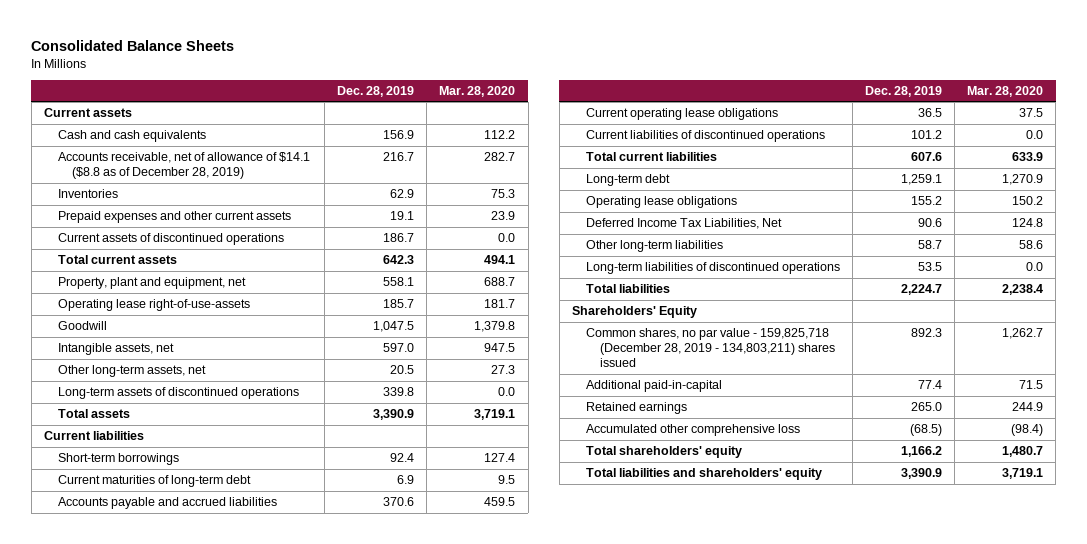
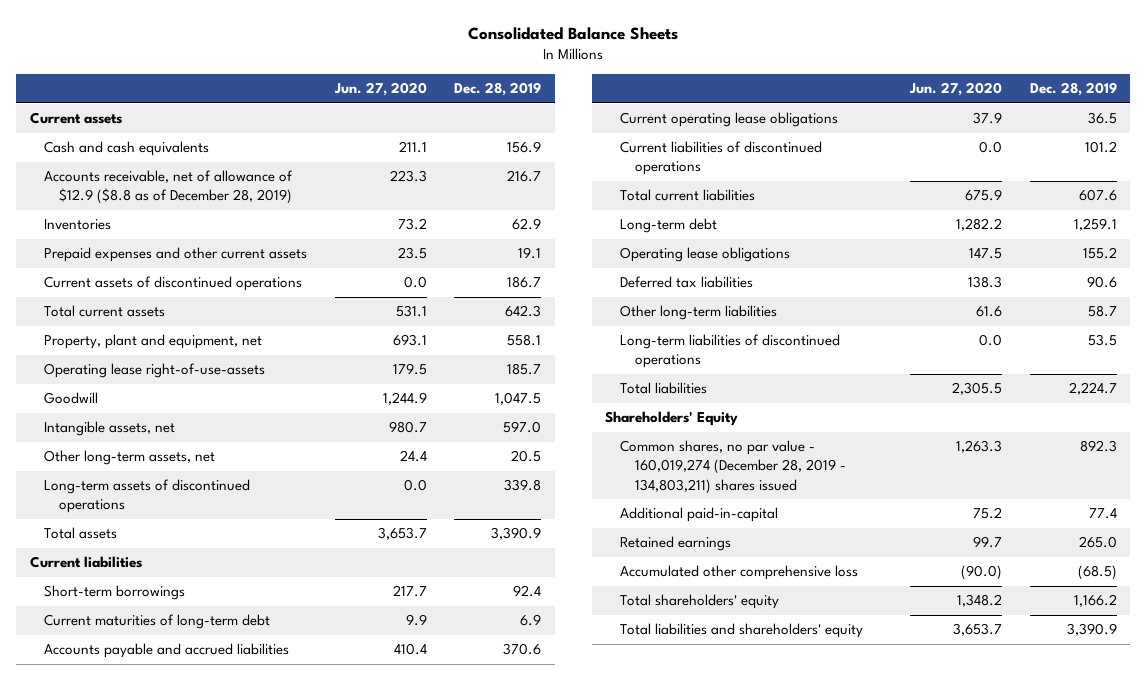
[439,86,516,98] Mar. 28, 2020 -> none
none -> [333,82,427,97] Jun. 27, 2020
[58,152,311,180] Accounts receivable, net of allowance of $14.1 ($8.8 as of December 28, 2019) -> [44,170,294,205] Accounts receivable, net of allowance of $12.9 ($8.8 as of December 28, 2019)
[585,218,782,230] Deferred Income Tax Liabilities, Net -> [620,276,754,289] Deferred tax liabilities
[585,328,835,368] Common shares, no par value - 159,825,718 (December 28, 2019 - 134,803,211) shares issued -> [620,440,846,494] Common shares, no par value - 160,019,274 (December 28, 2019 - 134,803,211) shares issued

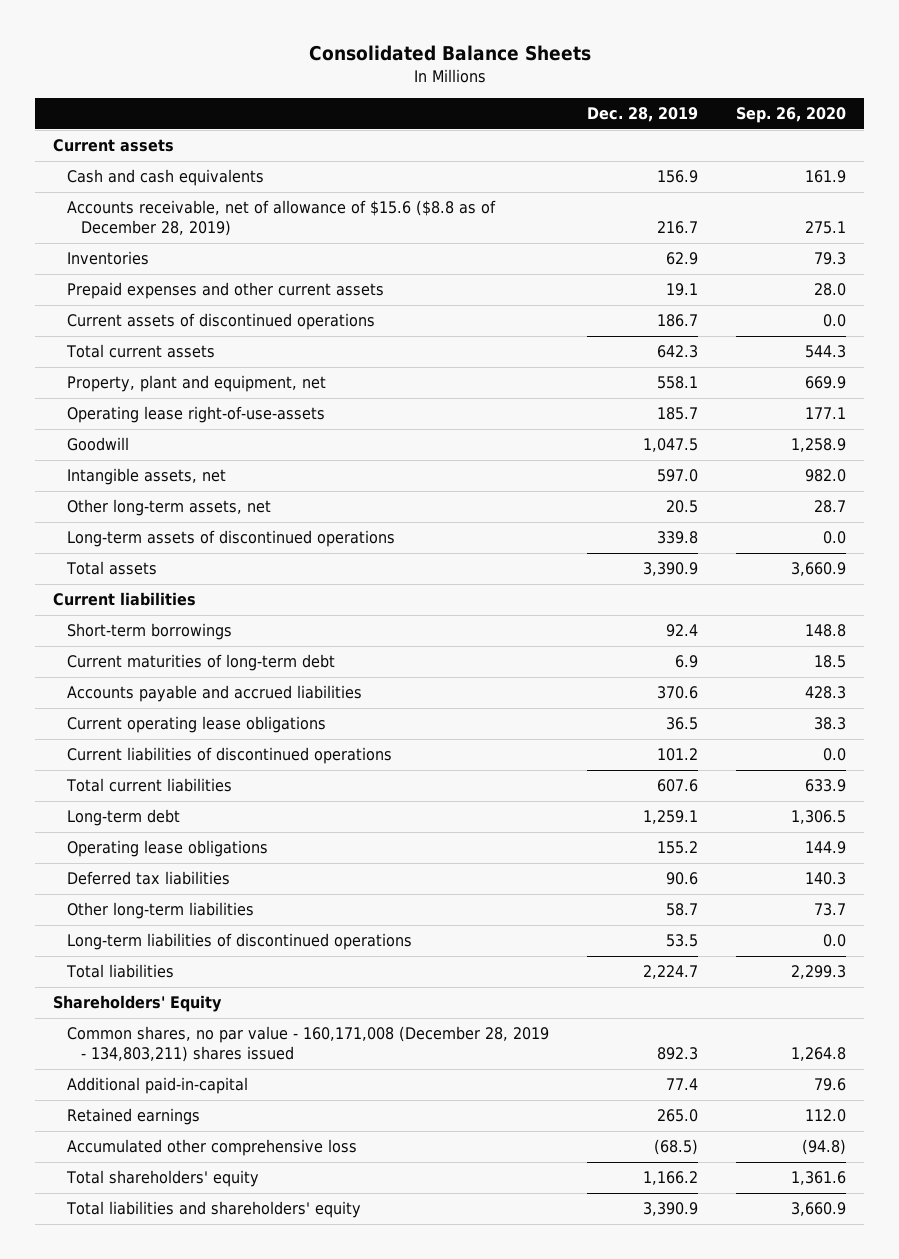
[333,82,427,97] Jun. 27, 2020 -> none
none -> [735,107,846,124] Sep. 26, 2020
[44,170,294,205] Accounts receivable, net of allowance of $12.9 ($8.8 as of December 28, 2019) -> [67,200,497,236] Accounts receivable, net of allowance of $15.6 ($8.8 as of December 28, 2019)
[620,440,846,494] Common shares, no par value - 160,019,274 (December 28, 2019 - 134,803,211) shares issued -> [67,1026,550,1062] Common shares, no par value - 160,171,008 (December 28, 2019 - 134,803,211) shares issued

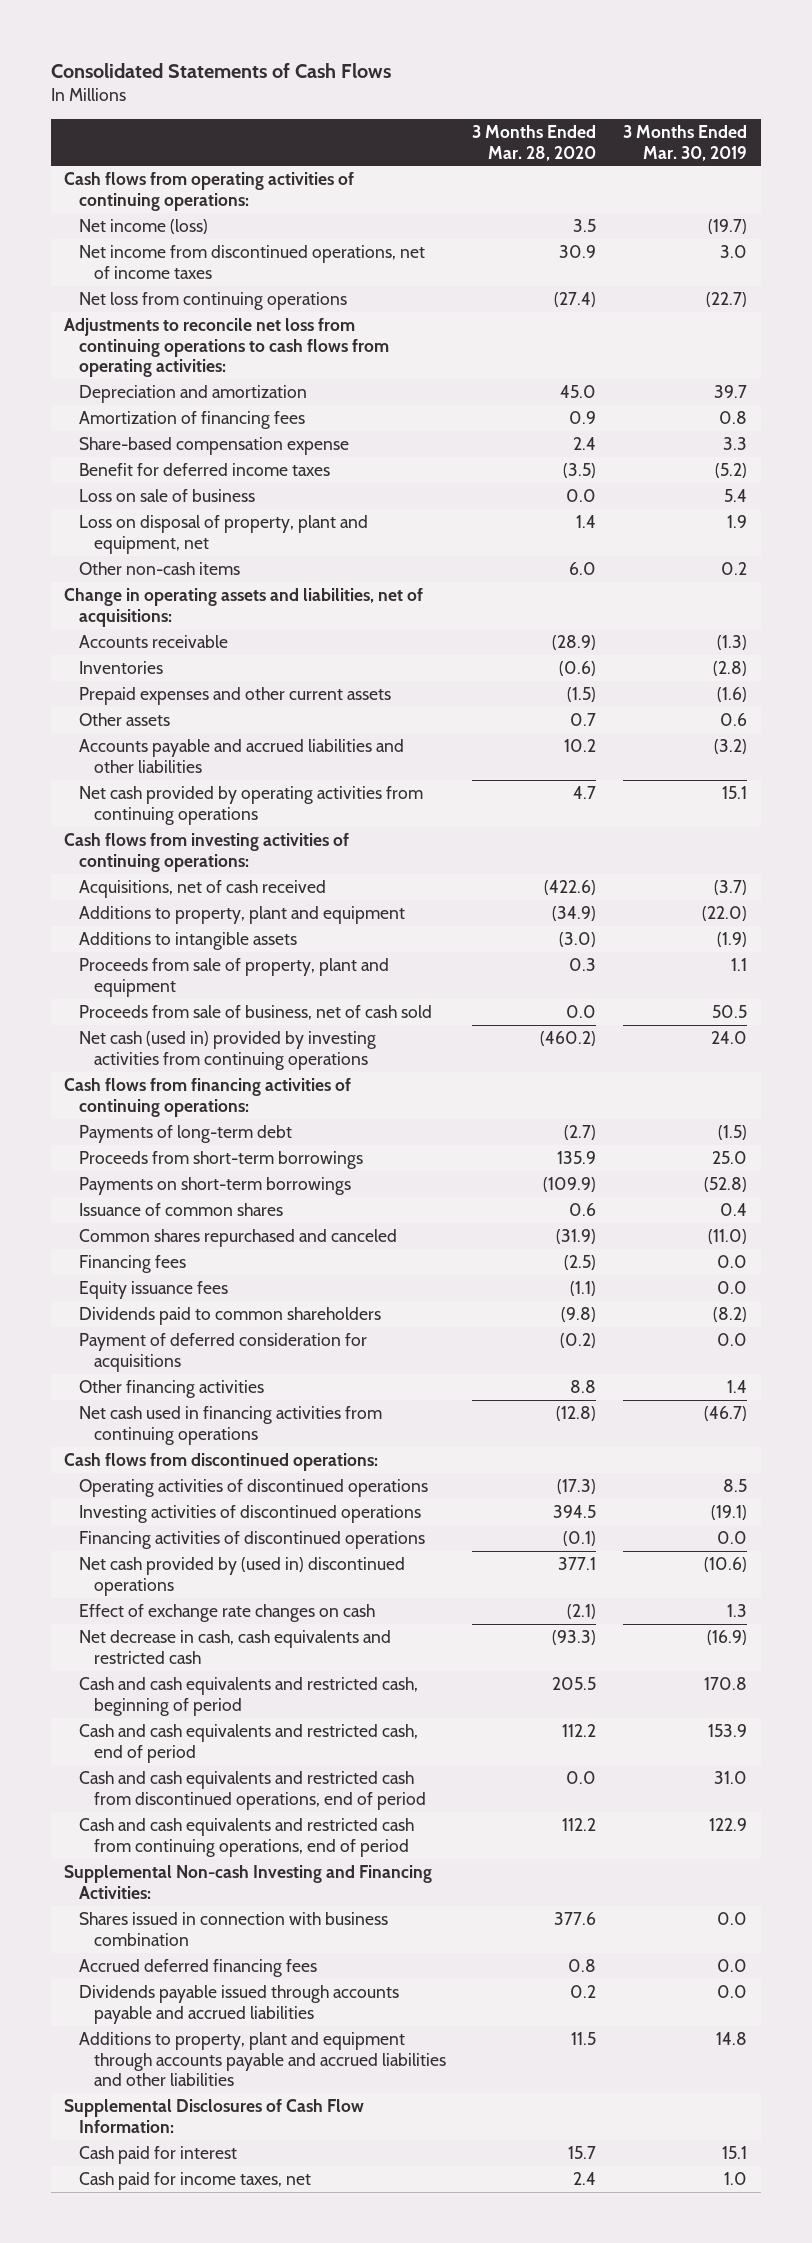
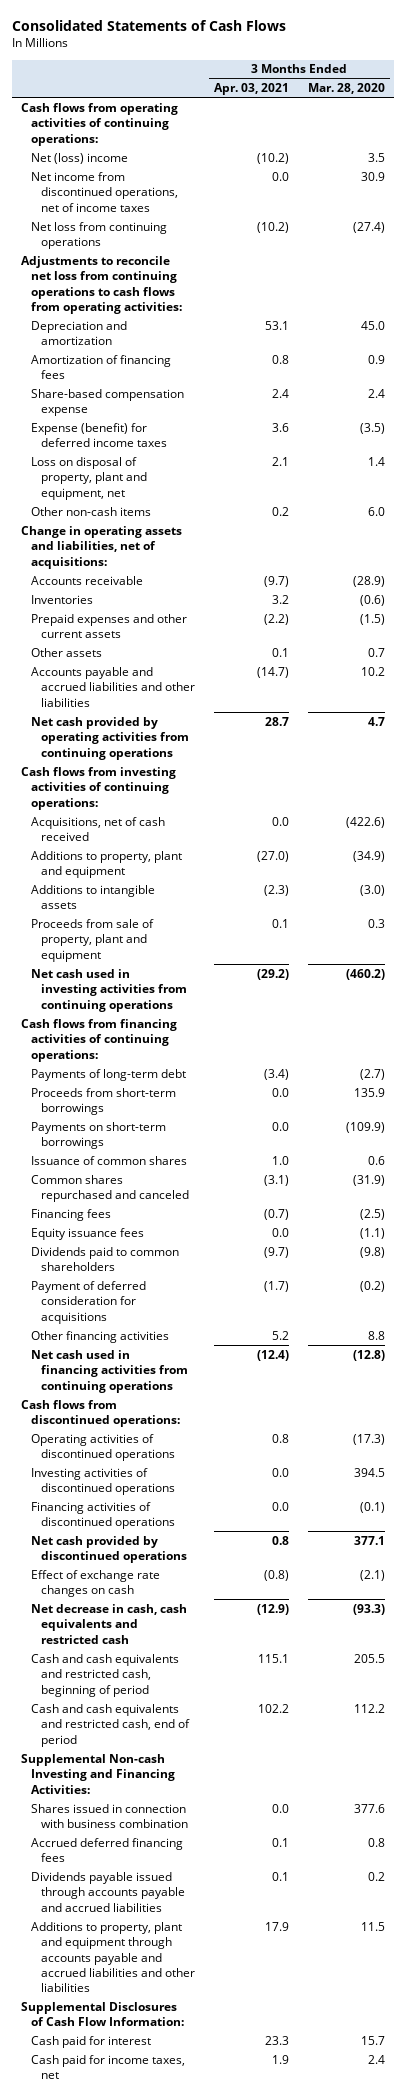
[623,124,748,161] 3 Months Ended Mar. 30, 2019 -> none
none -> [213,83,289,96] Apr. 03, 2021
[79,219,209,235] Net income (loss) -> [31,152,129,164] Net (loss) income
[79,489,256,503] Loss on sale of business -> none
[79,463,331,477] Benefit for deferred income taxes -> [31,422,167,448] Expense (benefit) for deferred income taxes
[79,1005,433,1021] Proceeds from sale of business, net of cash sold -> none
[79,1031,377,1070] Net cash (used in) provided by investing activities from continuing operations -> [31,968,187,1012] Net cash used in investing activities from continuing operations
[79,1557,406,1596] Net cash provided by (used in) discontinued operations -> [31,1535,187,1564] Net cash provided by discontinued operations
[79,1771,426,1810] Cash and cash equivalents and restricted cash from discontinued operations, end of period -> none
[79,1818,415,1857] Cash and cash equivalents and restricted cash from continuing operations, end of period -> none

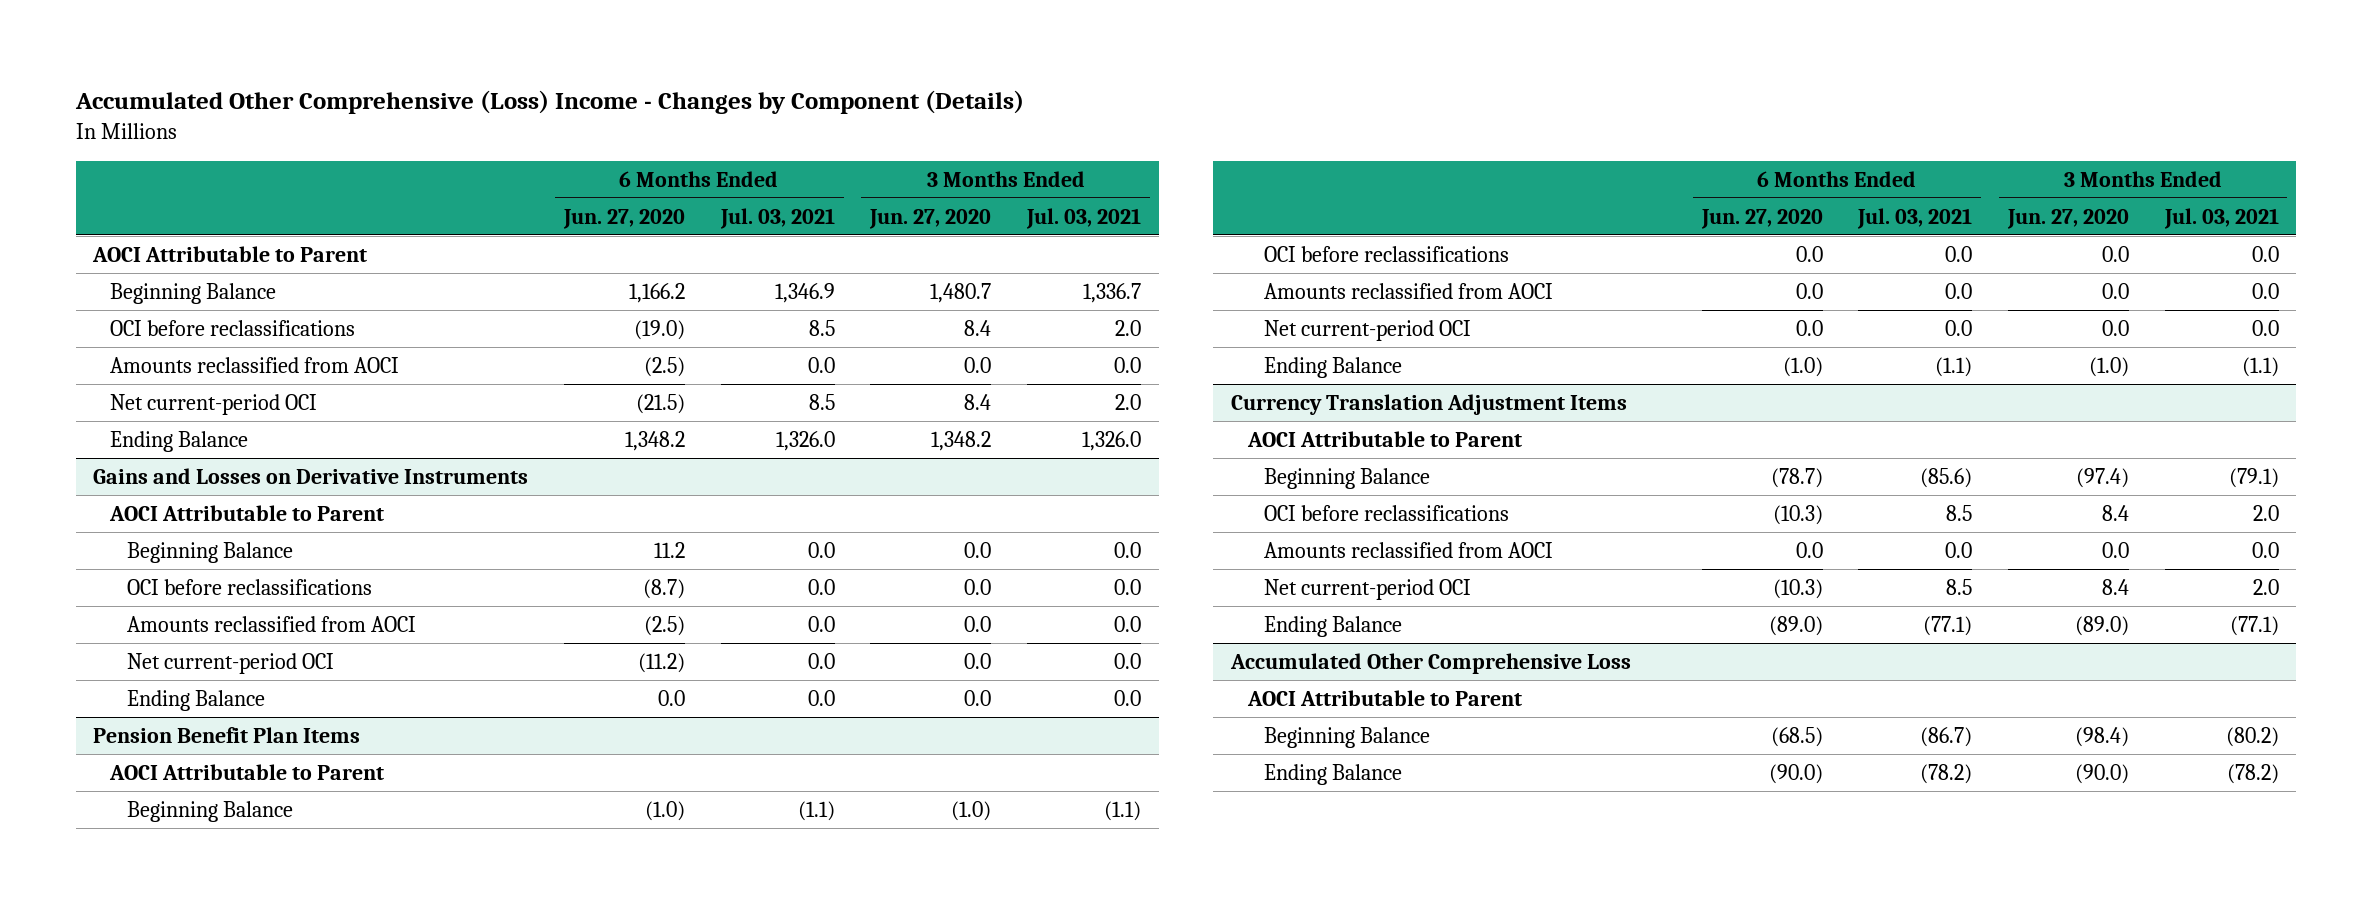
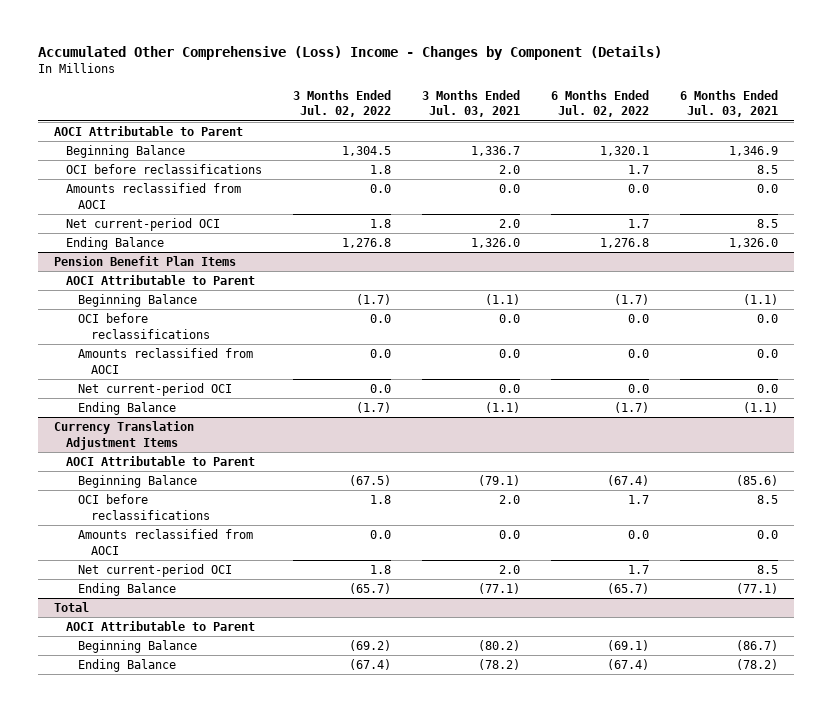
[562,208,685,229] Jun. 27, 2020 -> none
[869,208,992,229] Jun. 27, 2020 -> none
none -> [293,89,392,118] 3 Months Ended Jul. 02, 2022
none -> [551,89,650,118] 6 Months Ended Jul. 02, 2022
[93,468,529,485] Gains and Losses on Derivative Instruments -> none
[109,505,385,522] AOCI Attributable to Parent -> none
[126,542,293,564] Beginning Balance -> none
[126,579,372,596] OCI before reclassifications -> none
[126,616,416,633] Amounts reclassified from AOCI -> none
[126,653,334,675] Net current-period OCI -> none
[126,690,265,712] Ending Balance -> none
[1229,653,1631,675] Accumulated Other Comprehensive Loss -> [53,602,89,613] Total

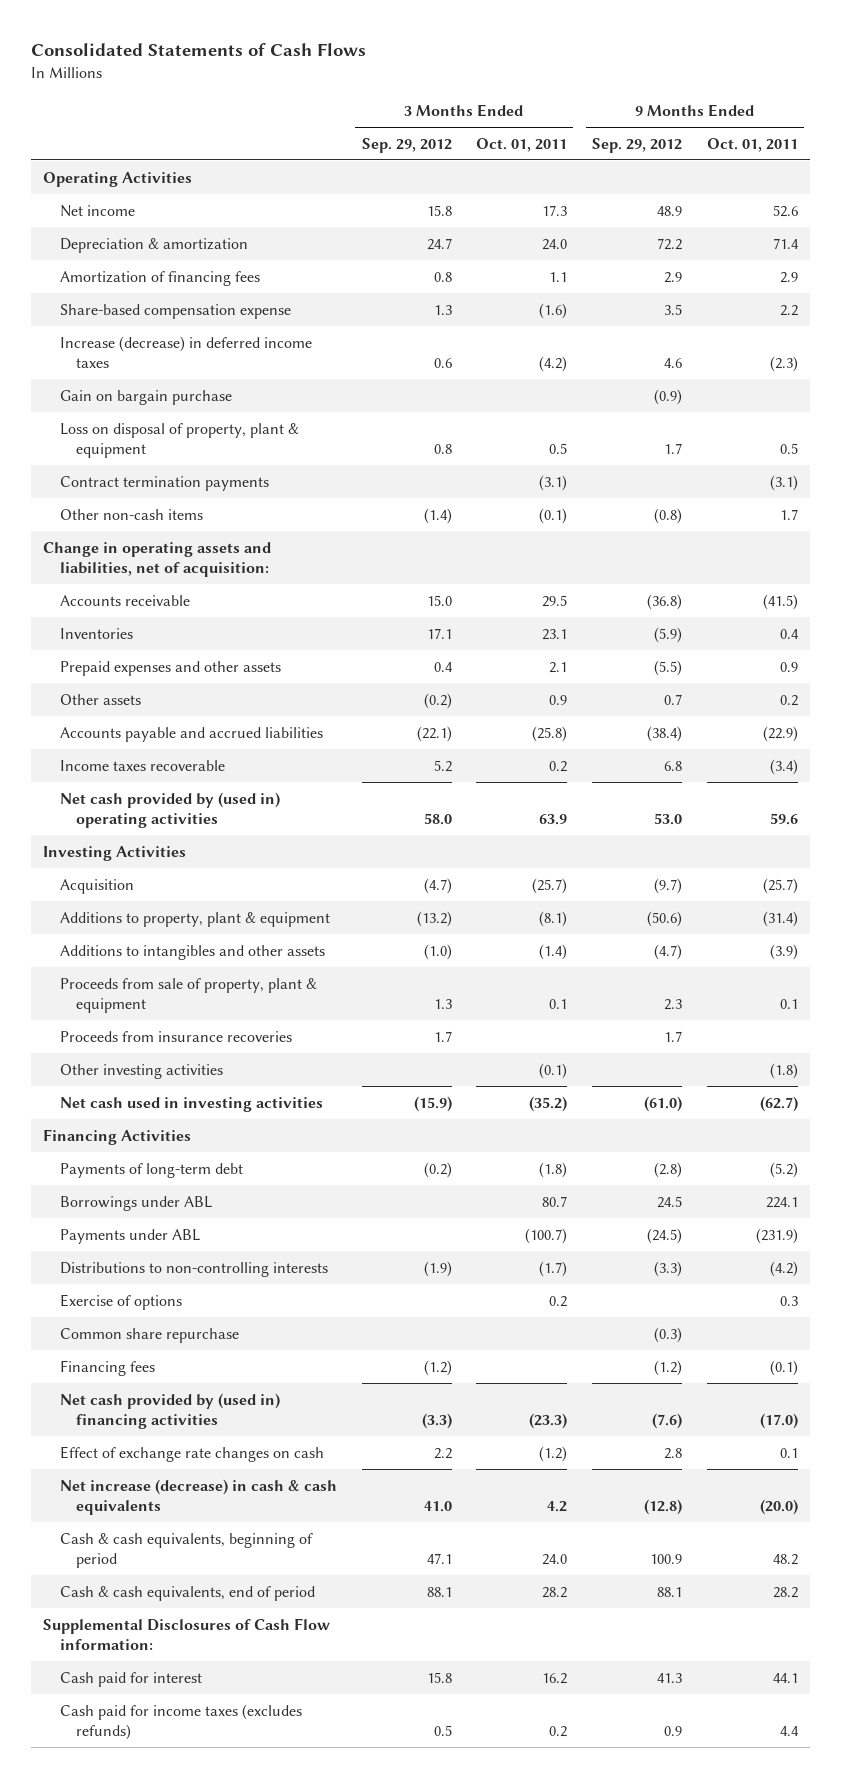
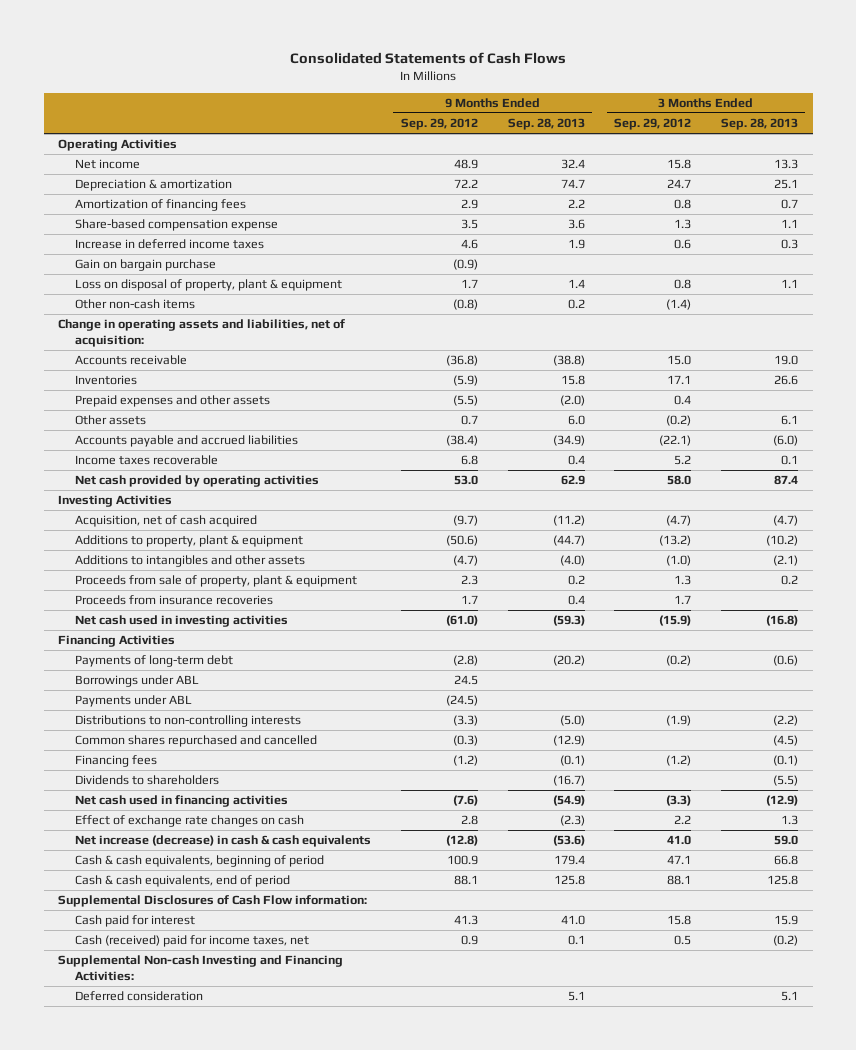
[476,137,568,152] Oct. 01, 2011 -> none
[706,137,798,152] Oct. 01, 2011 -> none
none -> [507,118,585,131] Sep. 28, 2013
none -> [720,118,798,131] Sep. 28, 2013
[59,335,312,368] Increase (decrease) in deferred income taxes -> [75,239,265,250] Increase in deferred income taxes
[59,475,269,491] Contract termination payments -> none
[59,791,280,828] Net cash provided by (used in) operating activities -> [75,475,320,488] Net cash provided by operating activities
[59,878,134,894] Acquisition -> [75,515,258,528] Acquisition, net of cash acquired
[59,1063,223,1079] Other investing activities -> none
[59,1293,182,1310] Exercise of options -> none
[59,1327,239,1343] Common share repurchase -> [75,735,318,748] Common shares repurchased and cancelled
none -> [75,775,220,786] Dividends to shareholders
[59,1392,280,1429] Net cash provided by (used in) financing activities -> [75,795,289,808] Net cash used in financing activities
[59,1703,302,1740] Cash paid for income taxes (excludes refunds) -> [75,935,310,948] Cash (received) paid for income taxes, net
none -> [58,955,344,981] Supplemental Non-cash Investing and Financing Activities:
none -> [75,991,204,1002] Deferred consideration

